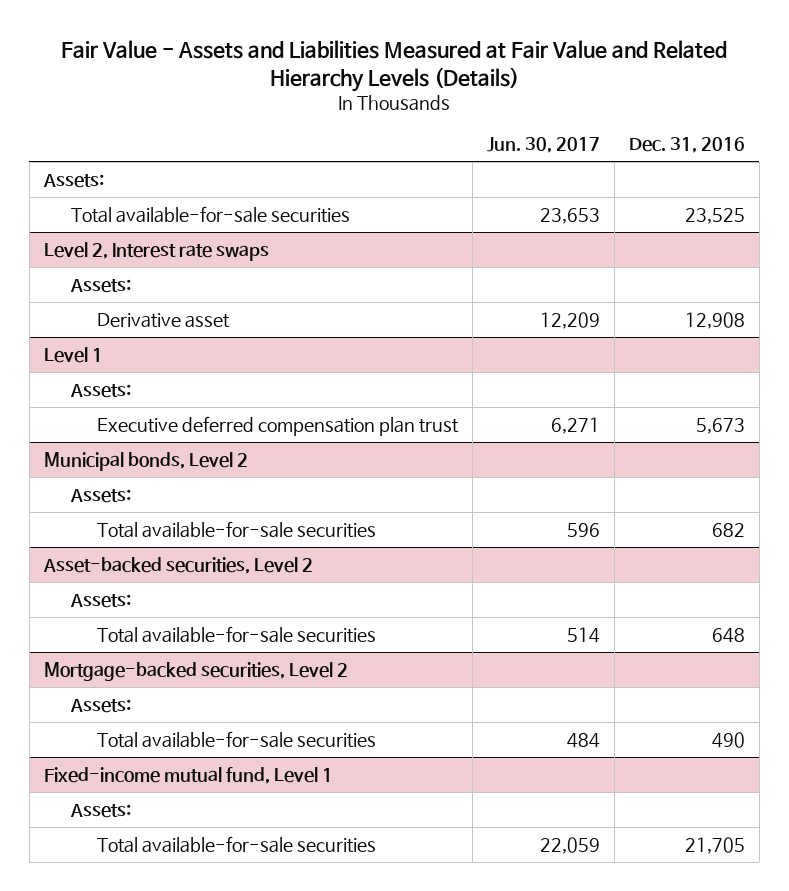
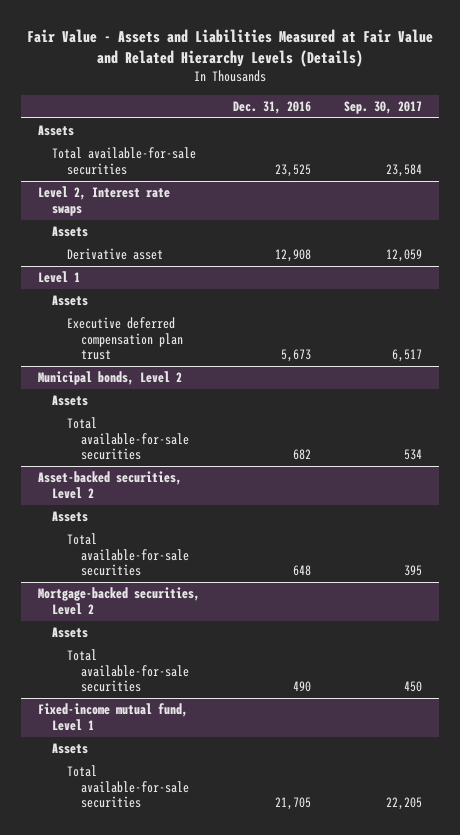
[487,137,601,154] Jun. 30, 2017 -> none
none -> [344,100,423,114] Sep. 30, 2017
[42,173,104,188] Assets: -> [37,125,74,137] Assets
[69,278,131,293] Assets: -> [52,226,89,238] Assets
[69,383,131,398] Assets: -> [52,295,89,307] Assets
[69,488,131,503] Assets: -> [52,395,89,407] Assets
[69,593,131,608] Assets: -> [52,511,89,523] Assets
[69,698,131,713] Assets: -> [52,627,89,639] Assets
[69,803,131,818] Assets: -> [52,743,89,755] Assets

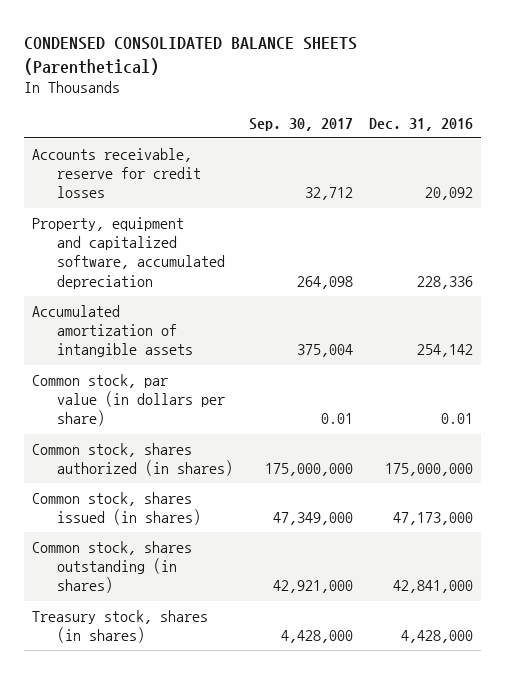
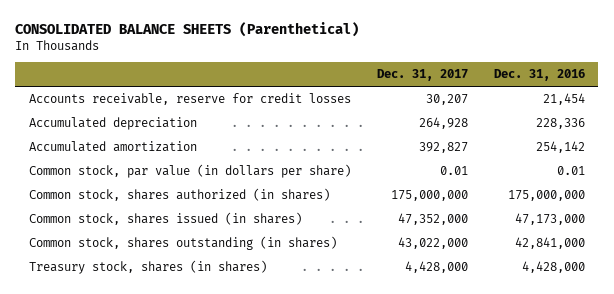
[23,36,357,75] CONDENSED CONSOLIDATED BALANCE SHEETS (Parenthetical) -> [15,21,360,37] CONSOLIDATED BALANCE SHEETS (Parenthetical)
[248,117,353,131] Sep. 30, 2017 -> none
none -> [376,69,468,82] Dec. 31, 2017
[424,187,473,201] 20,092 -> [543,93,586,106] 21,454
[32,217,225,289] Property, equipment and capitalized software, accumulated depreciation -> [28,117,197,131] Accumulated depreciation
[32,305,193,358] Accumulated amortization of intangible assets -> [28,141,197,153] Accumulated amortization

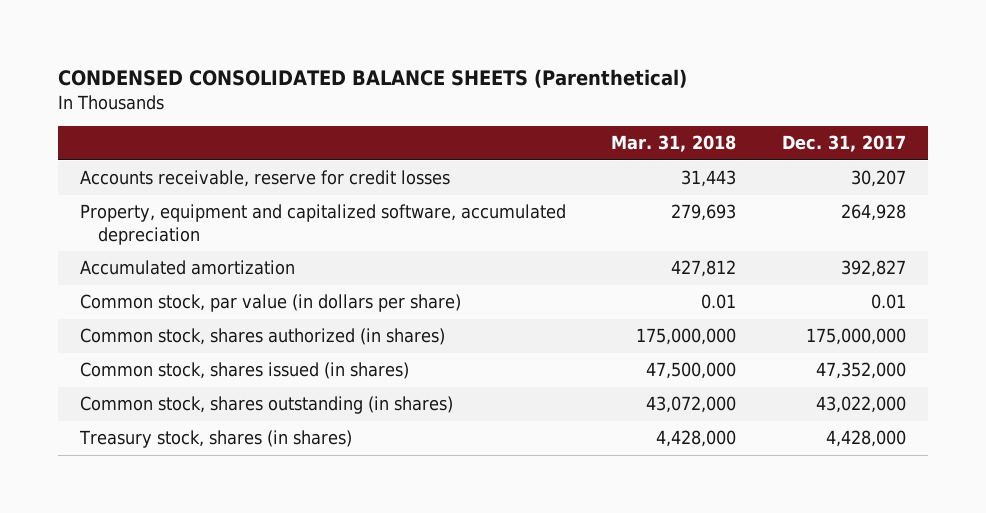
[15,21,360,37] CONSOLIDATED BALANCE SHEETS (Parenthetical) -> [57,68,687,88] CONDENSED CONSOLIDATED BALANCE SHEETS (Parenthetical)
[494,69,586,82] Dec. 31, 2016 -> none
none -> [611,135,737,153] Mar. 31, 2018
[28,117,197,131] Accumulated depreciation -> [80,204,567,245] Property, equipment and capitalized software, accumulated depreciation

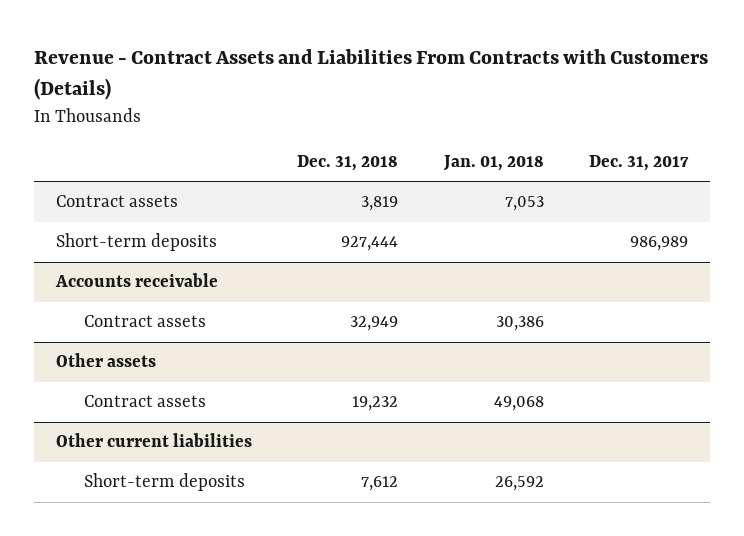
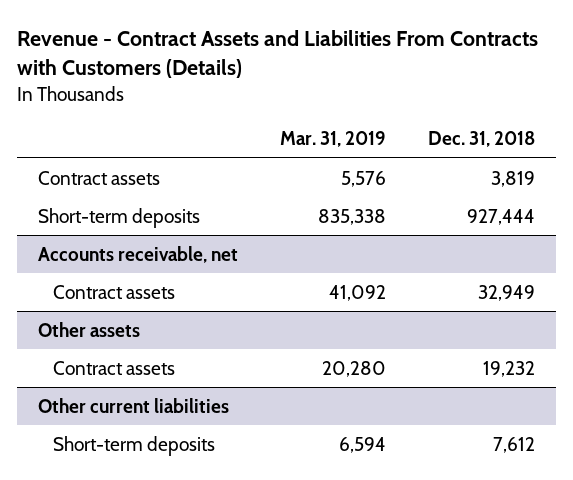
[442,155,544,172] Jan. 01, 2018 -> none
[588,155,689,172] Dec. 31, 2017 -> none
none -> [279,131,386,148] Mar. 31, 2019
[55,273,219,288] Accounts receivable -> [37,245,238,263] Accounts receivable, net

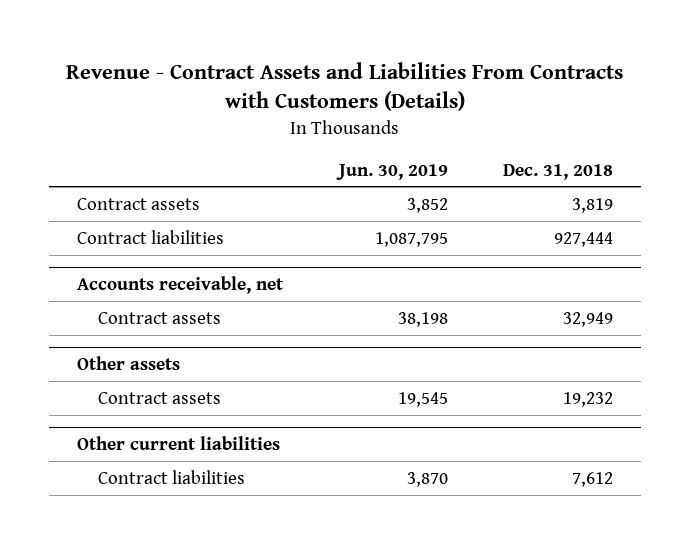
[279,131,386,148] Mar. 31, 2019 -> none
none -> [335,163,448,180] Jun. 30, 2019
[37,207,200,228] Short-term deposits -> [77,229,225,244] Contract liabilities
[53,435,216,456] Short-term deposits -> [97,469,245,484] Contract liabilities

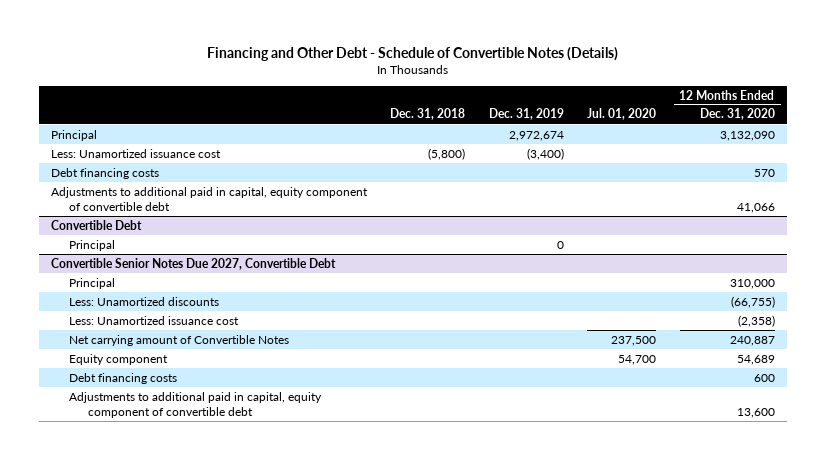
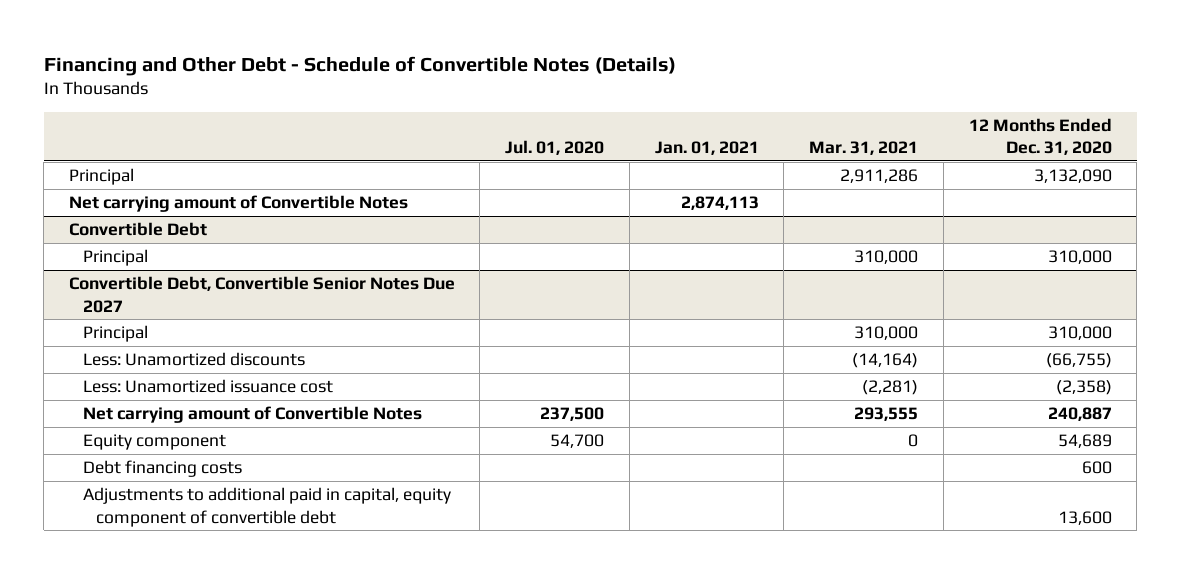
[390,108,466,121] Dec. 31, 2018 -> none
[488,108,564,121] Dec. 31, 2019 -> none
none -> [654,141,759,156] Jan. 01, 2021
none -> [809,141,919,156] Mar. 31, 2021
[50,148,221,158] Less: Unamortized issuance cost -> none
[50,167,159,179] Debt financing costs -> none
[50,186,368,211] Adjustments to additional paid in capital, equity component of convertible debt -> none
none -> [68,195,408,213] Net carrying amount of Convertible Notes
[69,239,116,251] Principal -> none
[50,257,336,270] Convertible Senior Notes Due 2027, Convertible Debt -> none
none -> [68,276,455,313] Convertible Debt, Convertible Senior Notes Due 2027
none -> [82,325,148,343] Principal

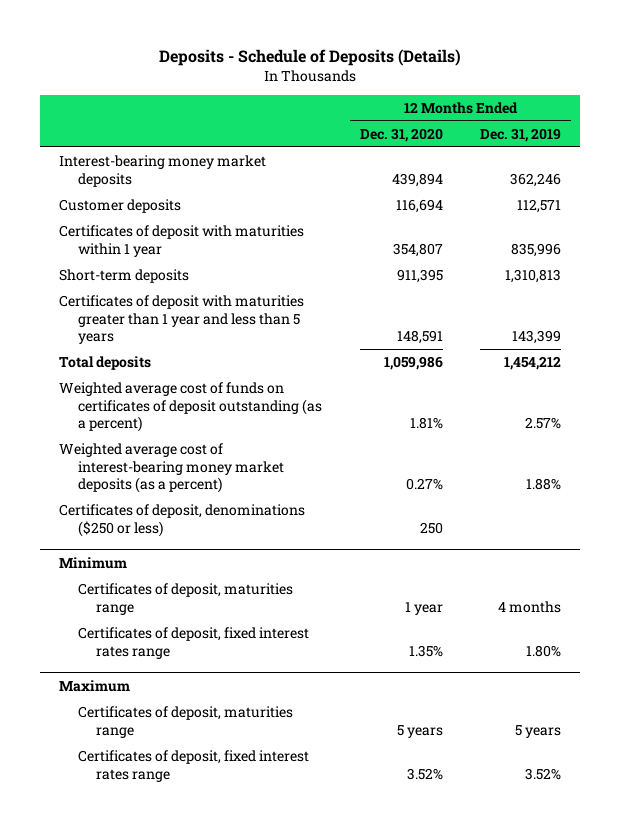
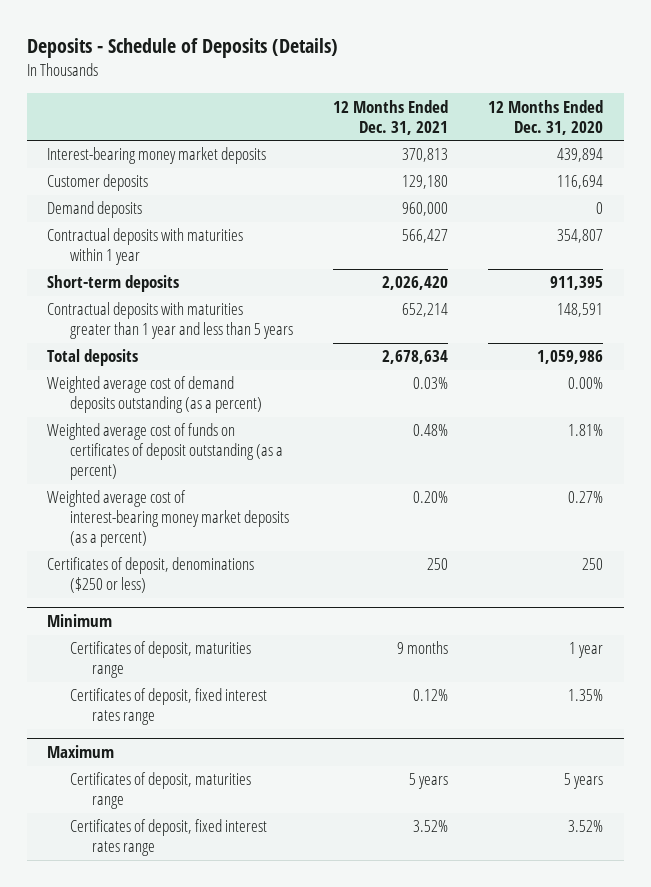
[480,127,562,142] Dec. 31, 2019 -> none
none -> [333,99,449,135] 12 Months Ended Dec. 31, 2021
none -> [47,201,143,219] Demand deposits
[59,224,305,257] Certificates of deposit with maturities within 1 year -> [47,228,244,266] Contractual deposits with maturities within 1 year
[59,294,305,345] Certificates of deposit with maturities greater than 1 year and less than 5 years -> [47,302,293,340] Contractual deposits with maturities greater than 1 year and less than 5 years
none -> [47,376,262,414] Weighted average cost of demand deposits outstanding (as a percent)

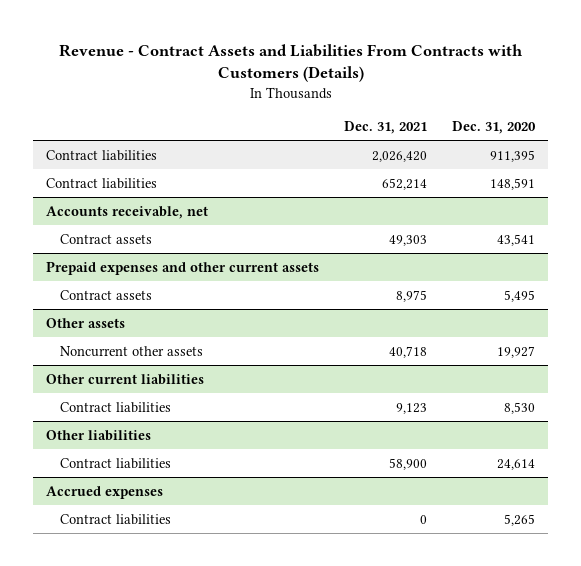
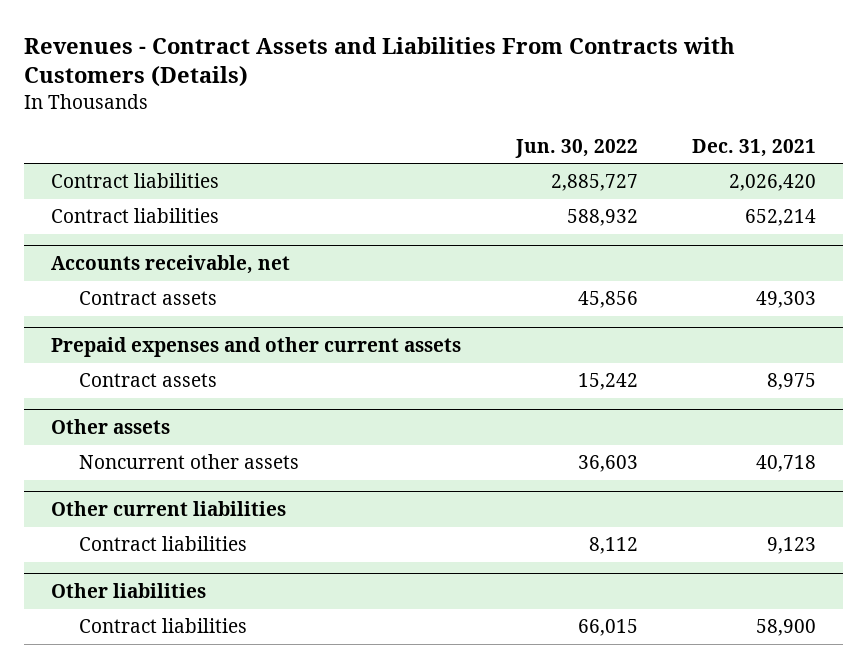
[58,43,523,83] Revenue - Contract Assets and Liabilities From Contracts with Customers (Details) -> [24,36,736,88] Revenues - Contract Assets and Liabilities From Contracts with Customers (Details)
[452,120,537,134] Dec. 31, 2020 -> none
none -> [514,138,638,158] Jun. 30, 2022
[45,485,163,499] Accrued expenses -> none
[60,513,172,525] Contract liabilities -> none

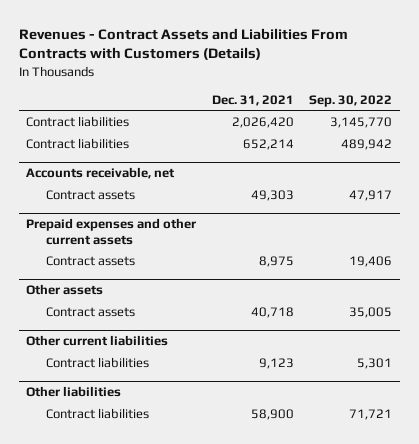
[514,138,638,158] Jun. 30, 2022 -> none
none -> [309,94,393,107] Sep. 30, 2022
[79,454,300,470] Noncurrent other assets -> [46,306,136,317] Contract assets

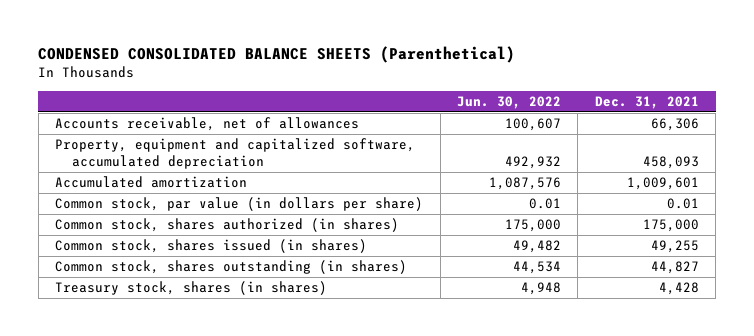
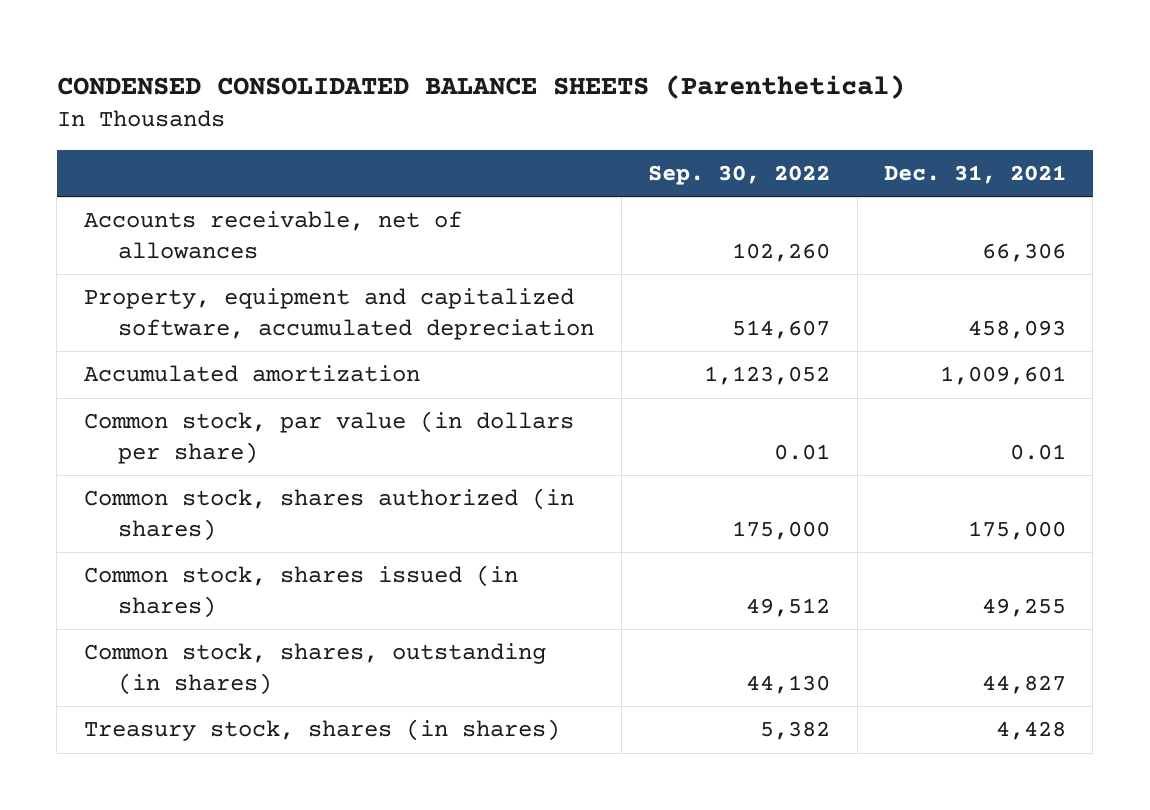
[457,96,562,110] Jun. 30, 2022 -> none
none -> [648,165,831,186] Sep. 30, 2022
[55,260,408,275] Common stock, shares outstanding (in shares) -> [83,643,546,695] Common stock, shares, outstanding (in shares)

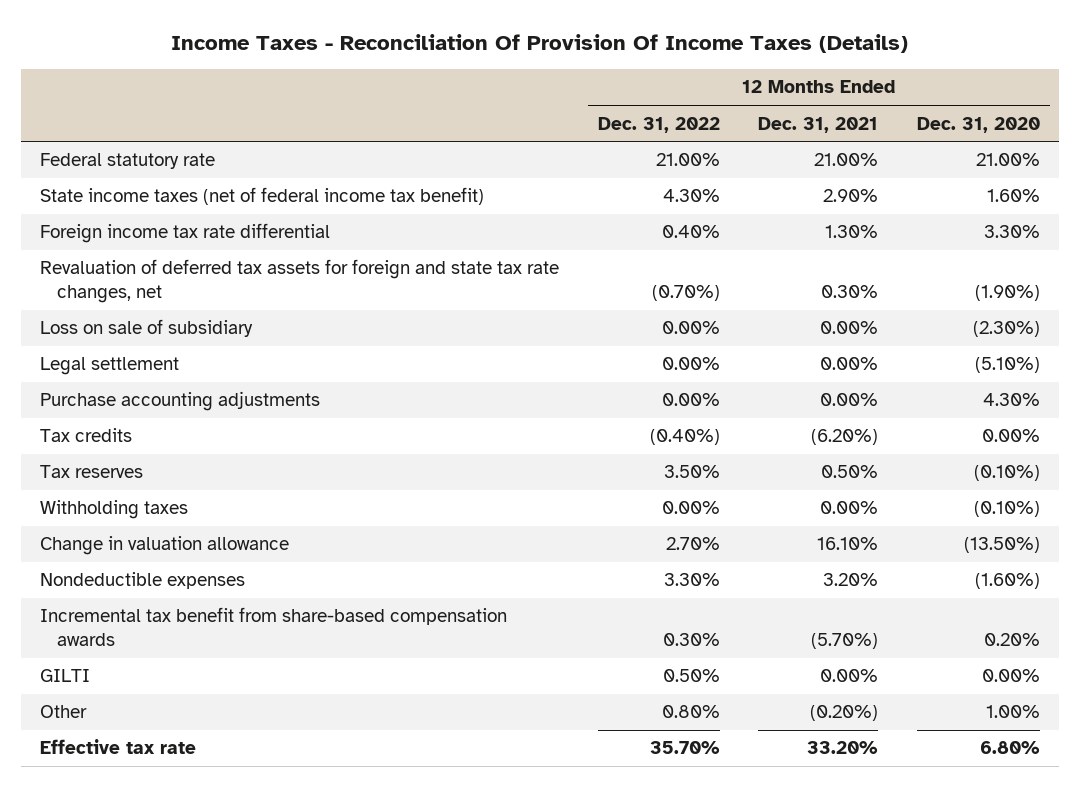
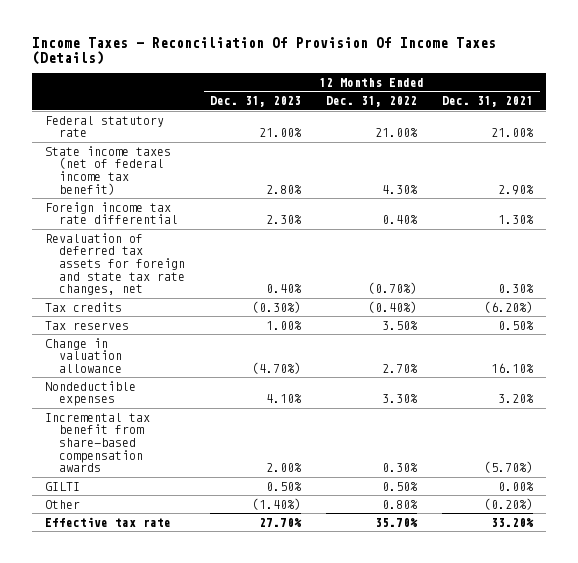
[917,116,1041,133] Dec. 31, 2020 -> none
none -> [210,96,302,108] Dec. 31, 2023
[40,319,254,338] Loss on sale of subsidiary -> none
[40,357,180,376] Legal settlement -> none
[40,391,321,412] Purchase accounting adjustments -> none
[40,500,189,520] Withholding taxes -> none

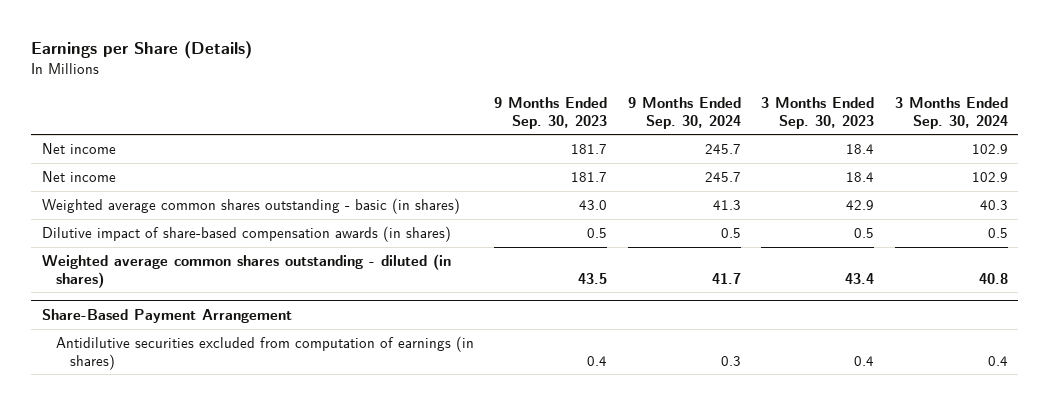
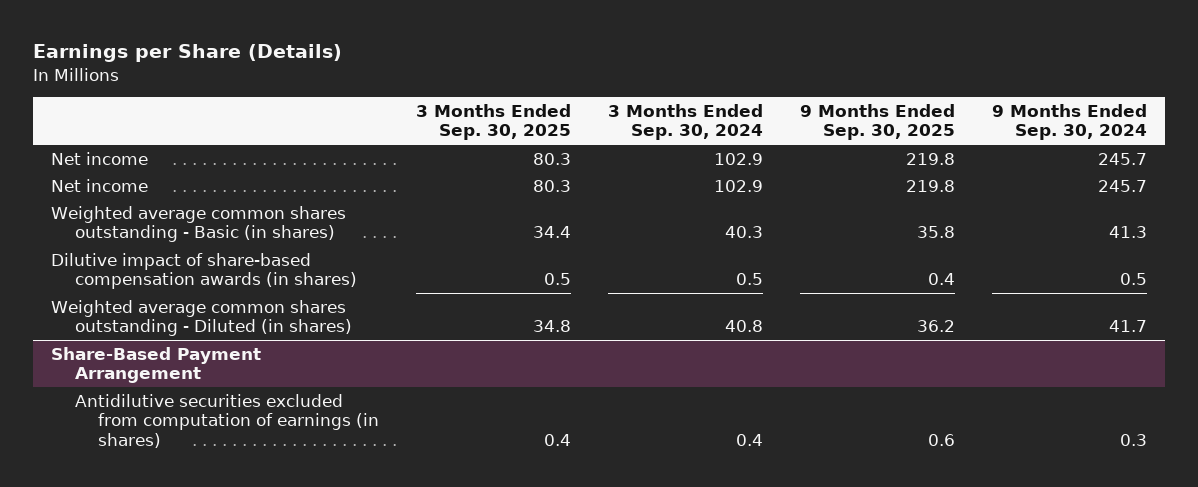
[494,97,608,129] 9 Months Ended Sep. 30, 2023 -> none
[761,97,875,129] 3 Months Ended Sep. 30, 2023 -> none
none -> [415,103,571,141] 3 Months Ended Sep. 30, 2025
none -> [799,103,955,141] 9 Months Ended Sep. 30, 2025
[41,198,460,215] Weighted average common shares outstanding - basic (in shares) -> [51,205,347,243] Weighted average common shares outstanding - Basic (in shares)
[41,254,451,288] Weighted average common shares outstanding - diluted (in shares) -> [51,299,352,337] Weighted average common shares outstanding - Diluted (in shares)

